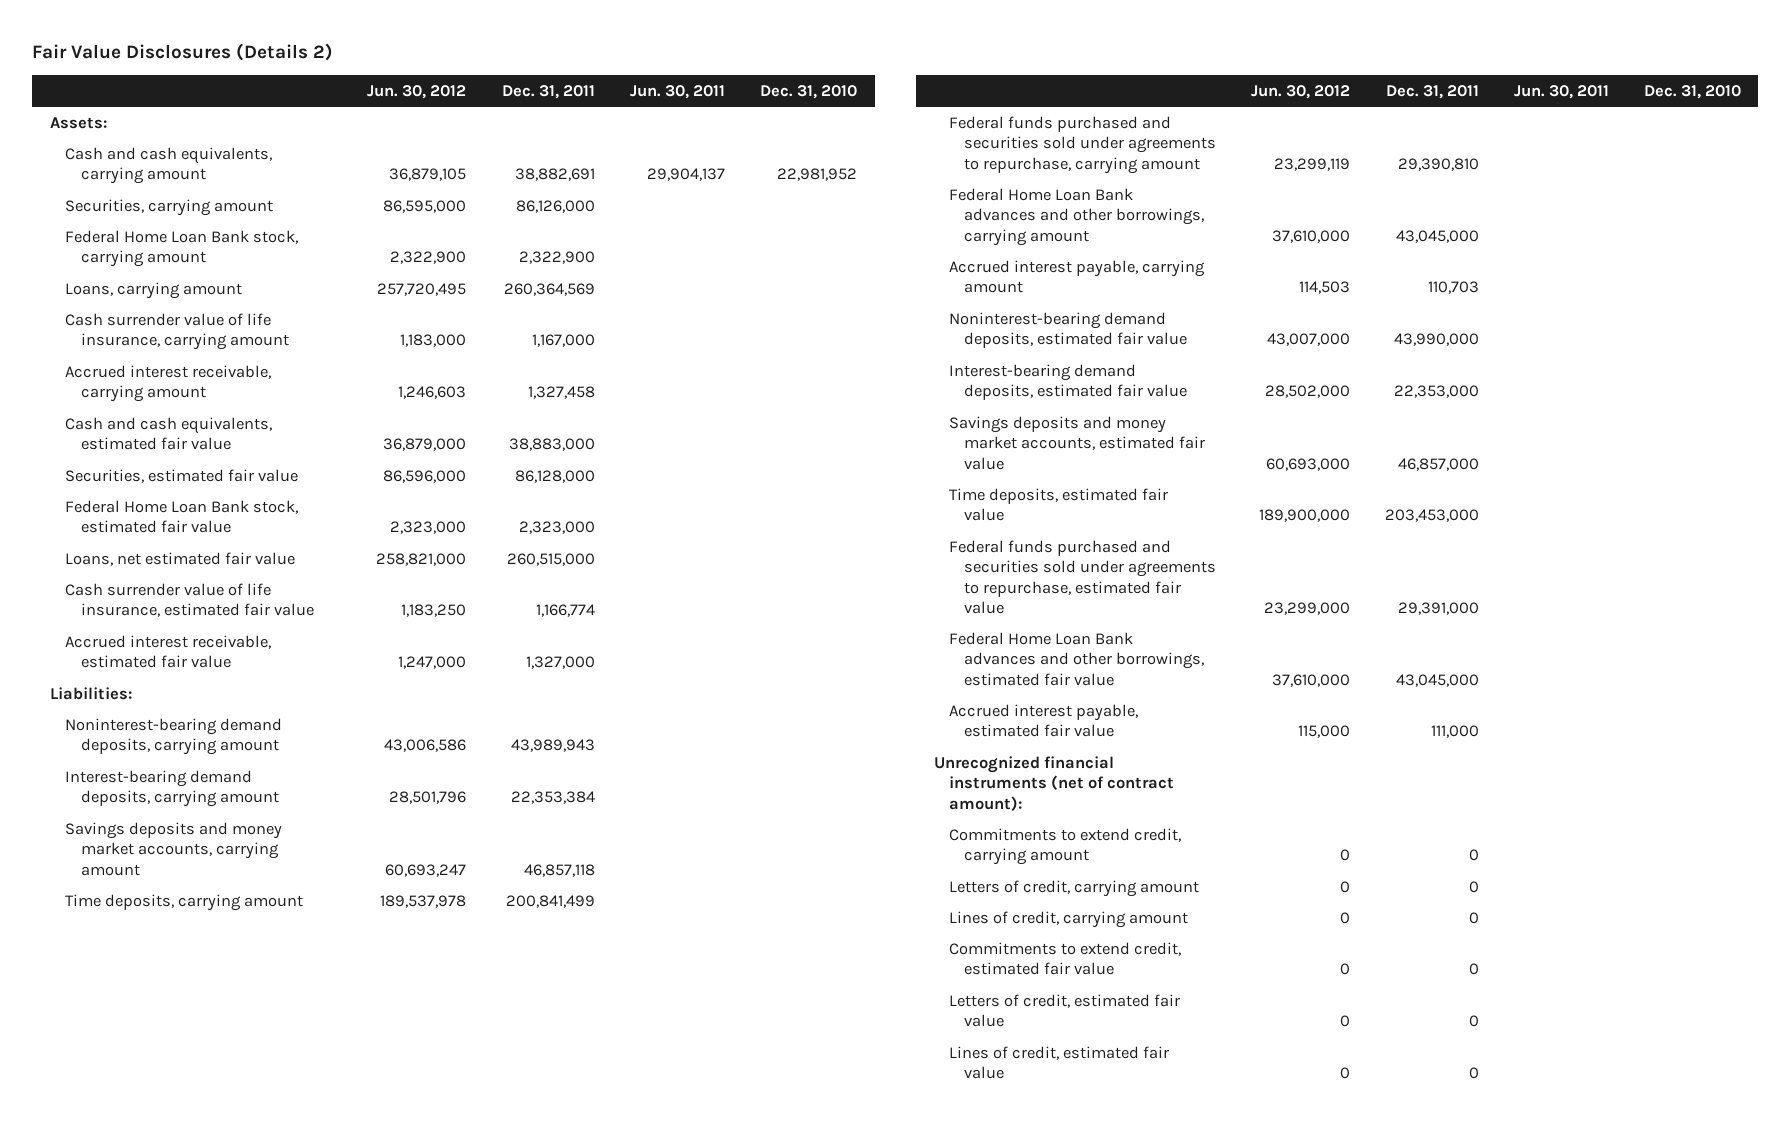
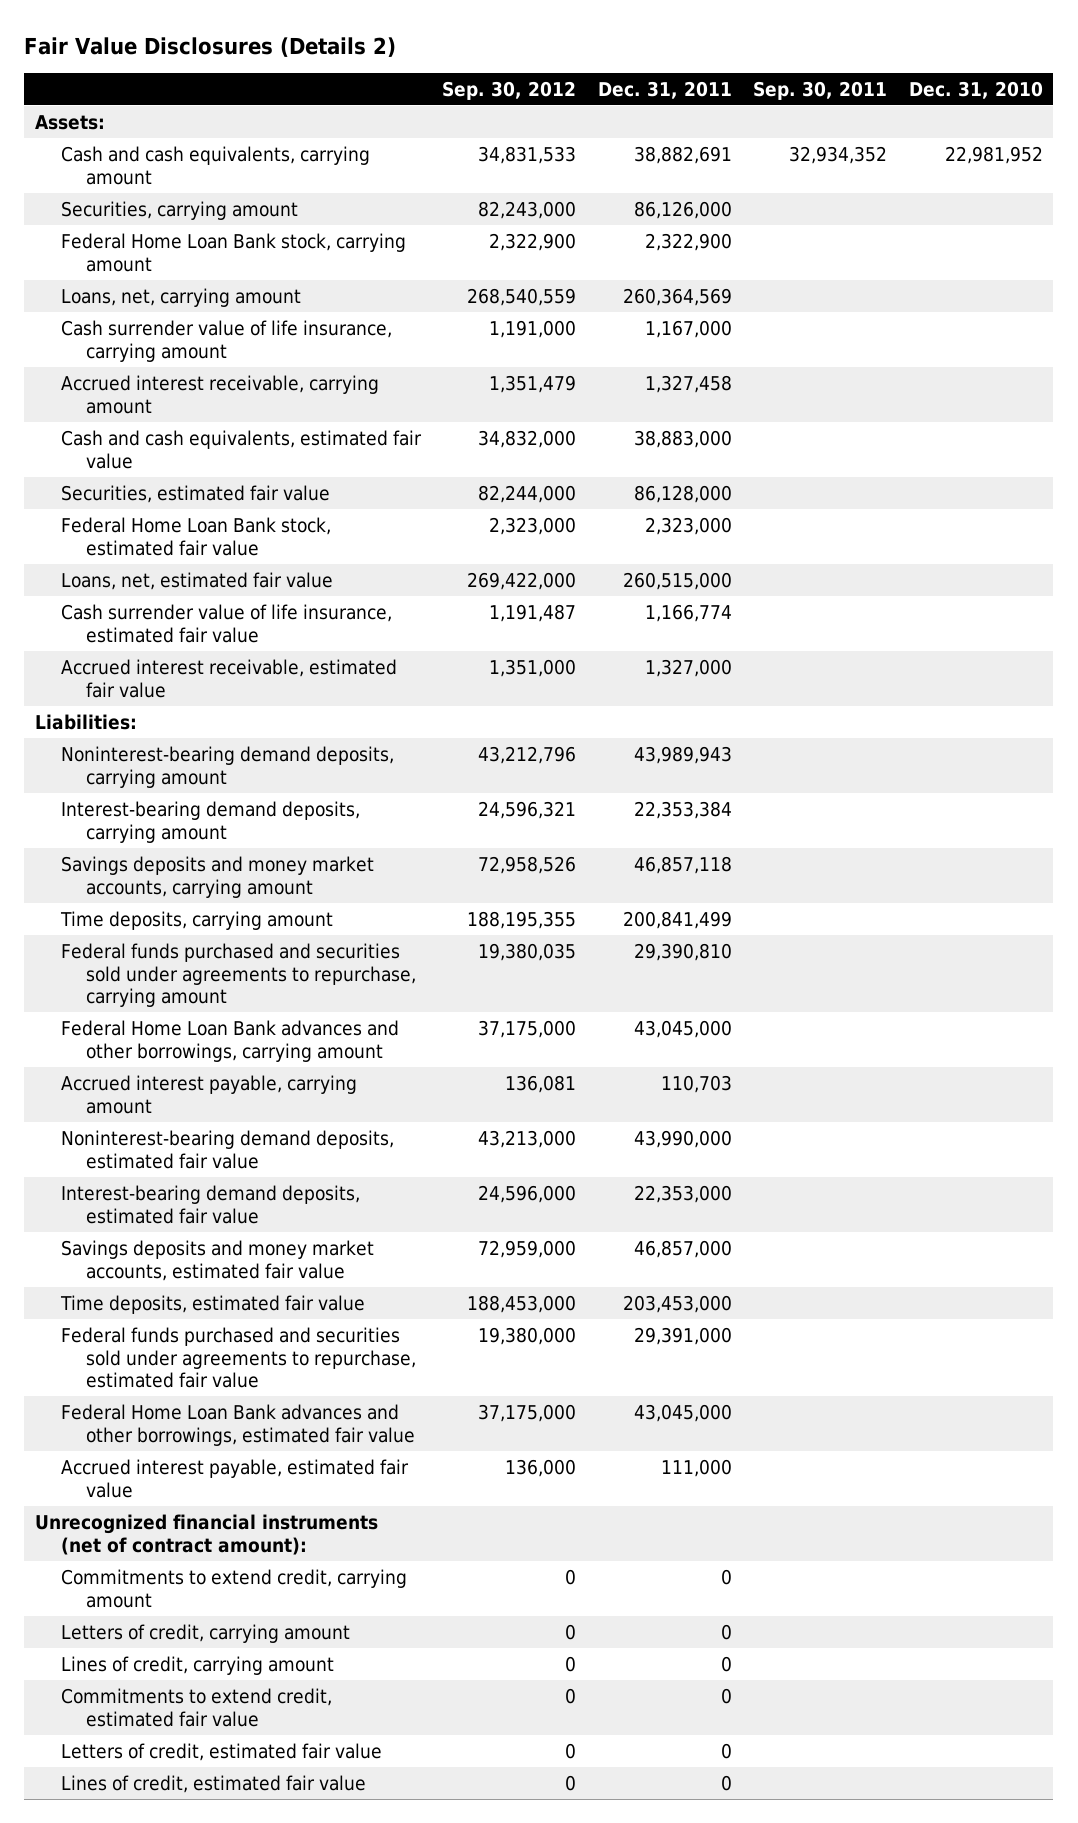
[367,84,467,99] Jun. 30, 2012 -> none
[630,84,726,99] Jun. 30, 2011 -> none
none -> [442,80,577,100] Sep. 30, 2012
none -> [753,80,888,100] Sep. 30, 2011
[65,281,243,299] Loans, carrying amount -> [60,287,301,307] Loans, net, carrying amount
[65,551,296,566] Loans, net estimated fair value -> [60,571,333,590] Loans, net, estimated fair value

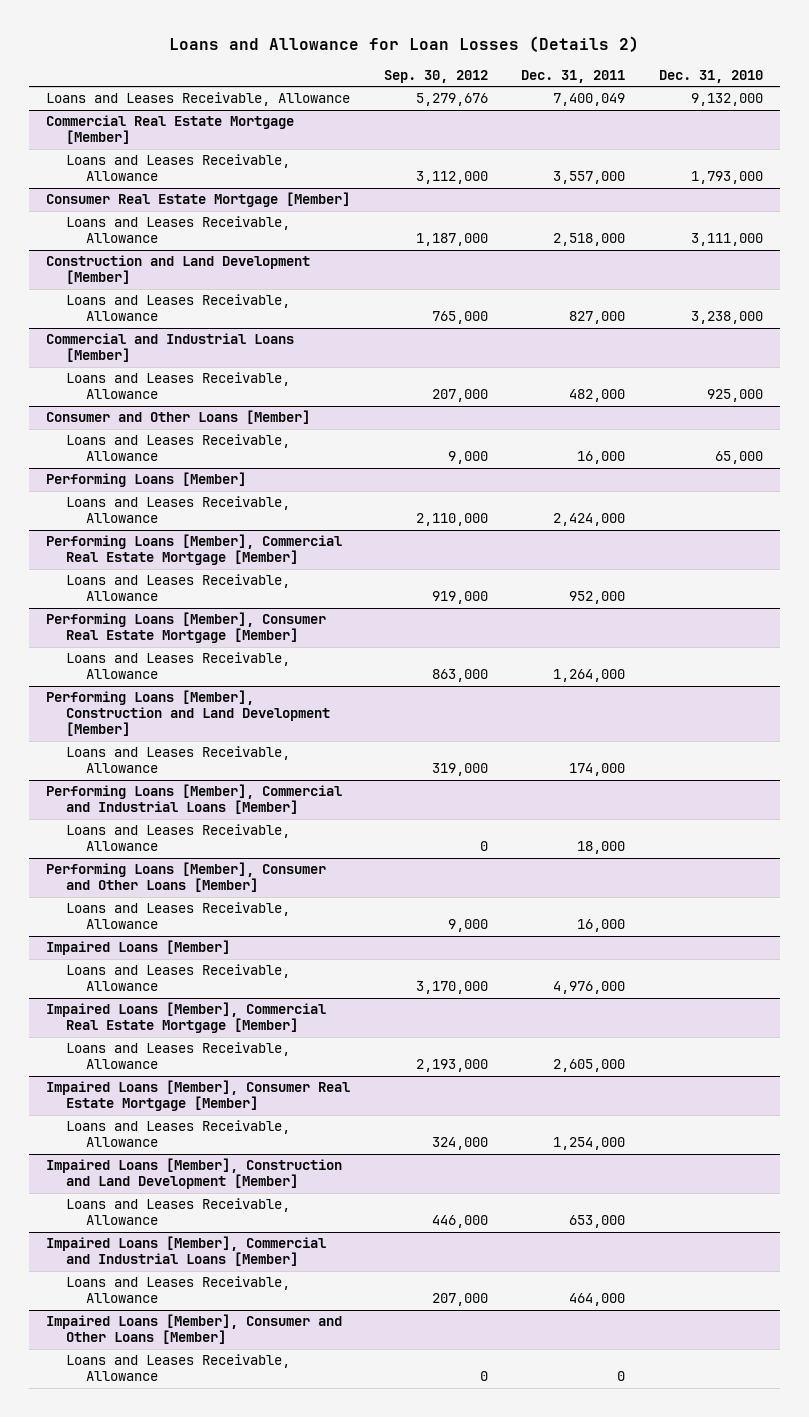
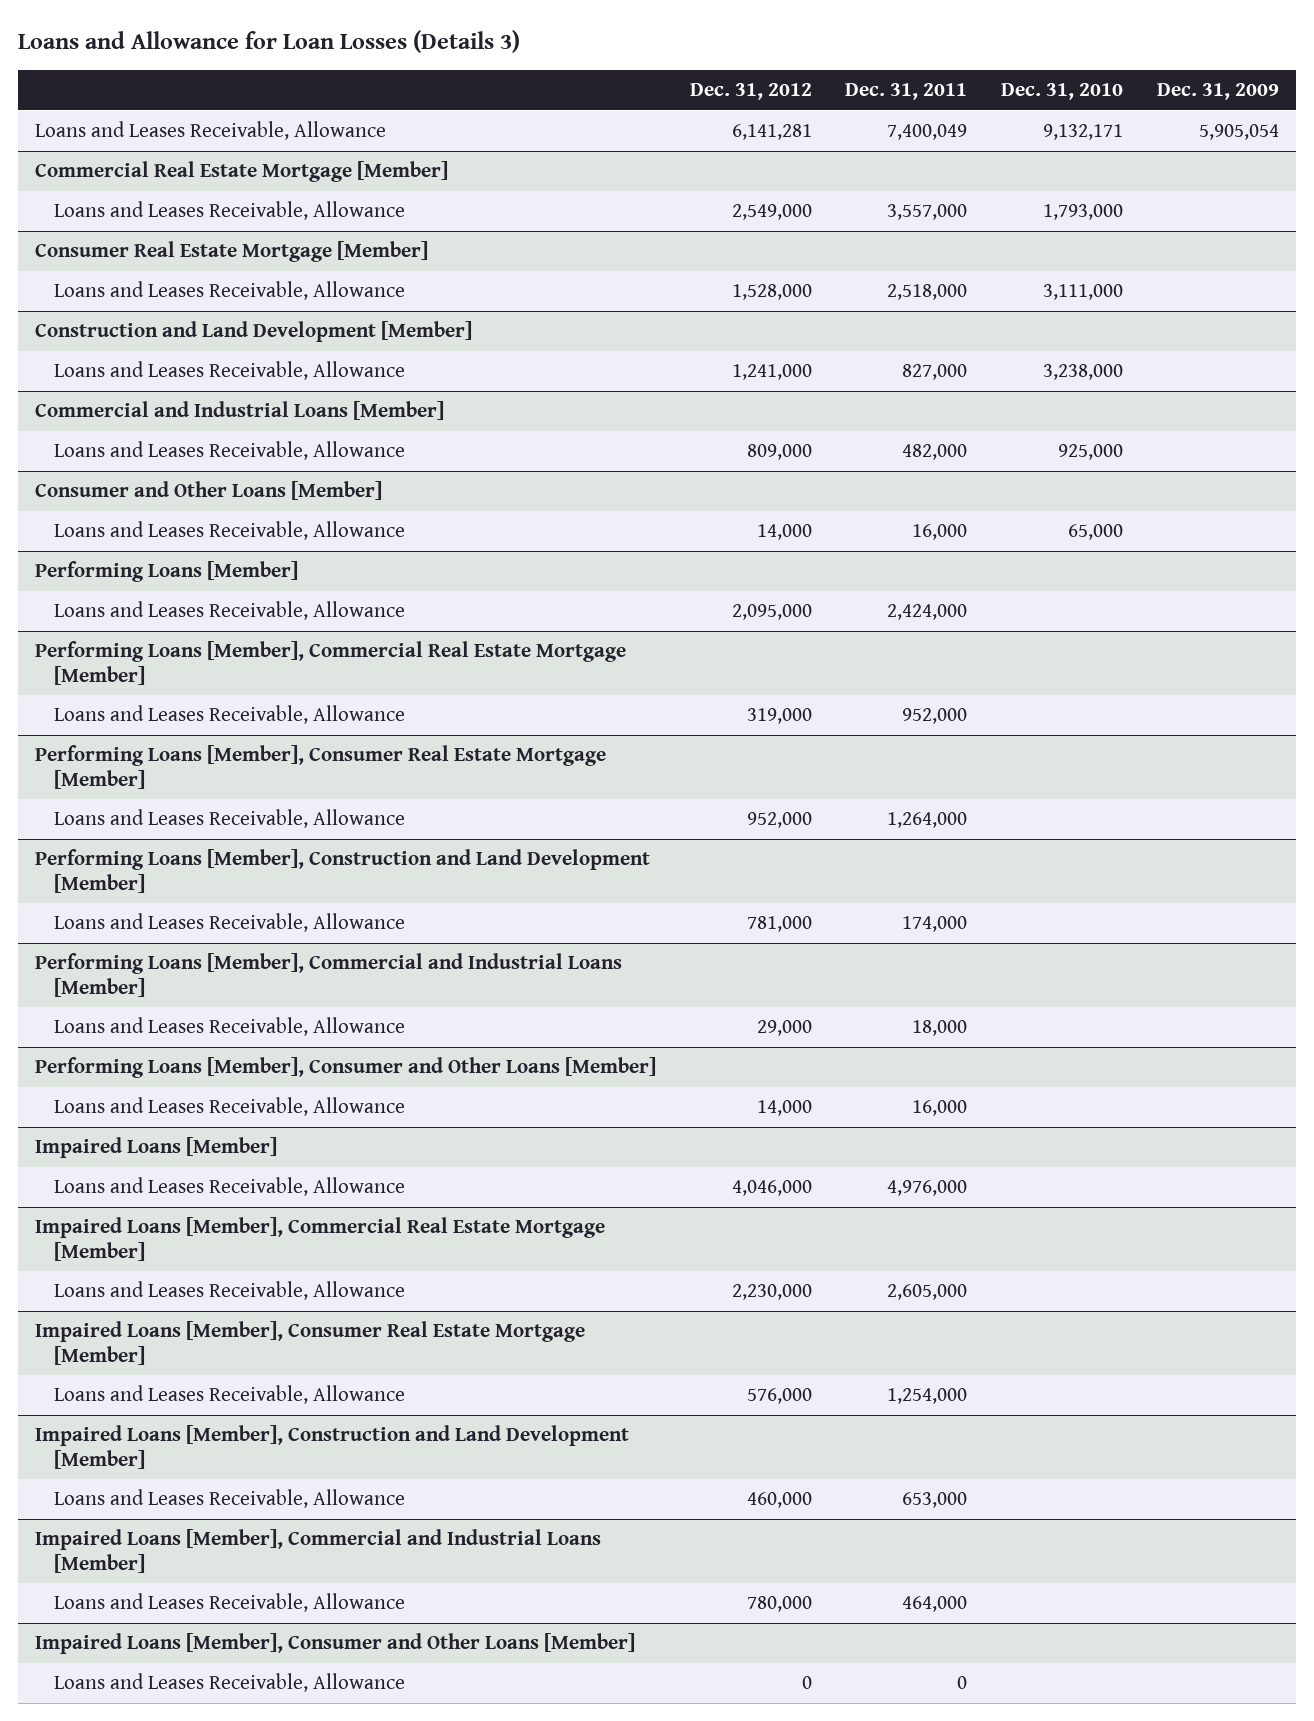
[169,35,640,52] Loans and Allowance for Loan Losses (Details 2) -> [17,30,520,54] Loans and Allowance for Loan Losses (Details 3)
[383,69,488,83] Sep. 30, 2012 -> none
none -> [689,83,812,101] Dec. 31, 2012
none -> [1157,83,1280,101] Dec. 31, 2009
[691,93,764,107] 9,132,000 -> [1043,124,1124,141] 9,132,171

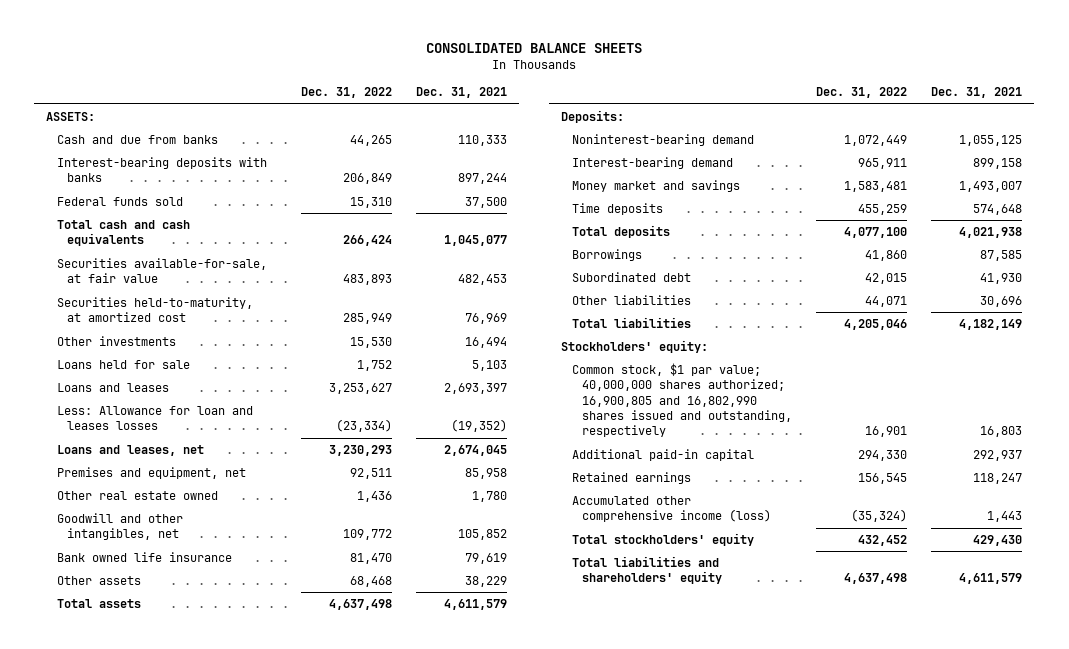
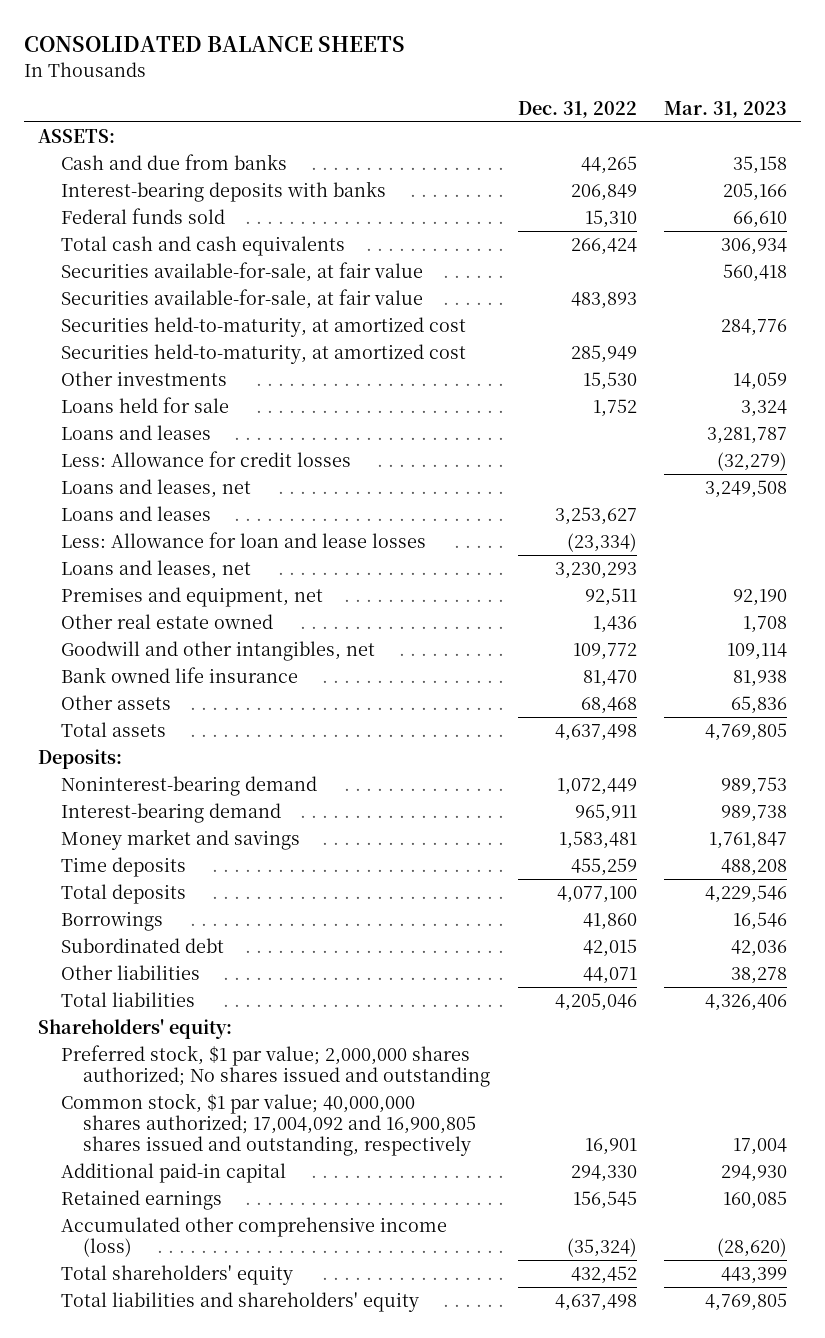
[416,87,508,99] Dec. 31, 2021 -> none
none -> [664,101,788,119] Mar. 31, 2023
none -> [60,262,423,283] Securities available-for-sale, at fair value
none -> [60,317,466,338] Securities held-to-maturity, at amortized cost
none -> [60,425,211,441] Loans and leases
none -> [60,451,351,468] Less: Allowance for credit losses
none -> [60,479,251,499] Loans and leases, net
[56,405,253,431] Less: Allowance for loan and leases losses -> [60,532,426,549] Less: Allowance for loan and lease losses
[561,339,709,353] Stockholders' equity: -> [37,1019,232,1040] Shareholders' equity:
none -> [60,1045,491,1088] Preferred stock, $1 par value; 2,000,000 shares authorized; No shares issued and outstanding
[571,362,792,438] Common stock, $1 par value; 40,000,000 shares authorized; 16,900,805 and 16,802,990 shares issued and outstanding, respectively -> [60,1093,477,1157] Common stock, $1 par value; 40,000,000 shares authorized; 17,004,092 and 16,900,805 shares issued and outstanding, respectively
[571,532,754,546] Total stockholders' equity -> [60,1265,293,1286] Total shareholders' equity

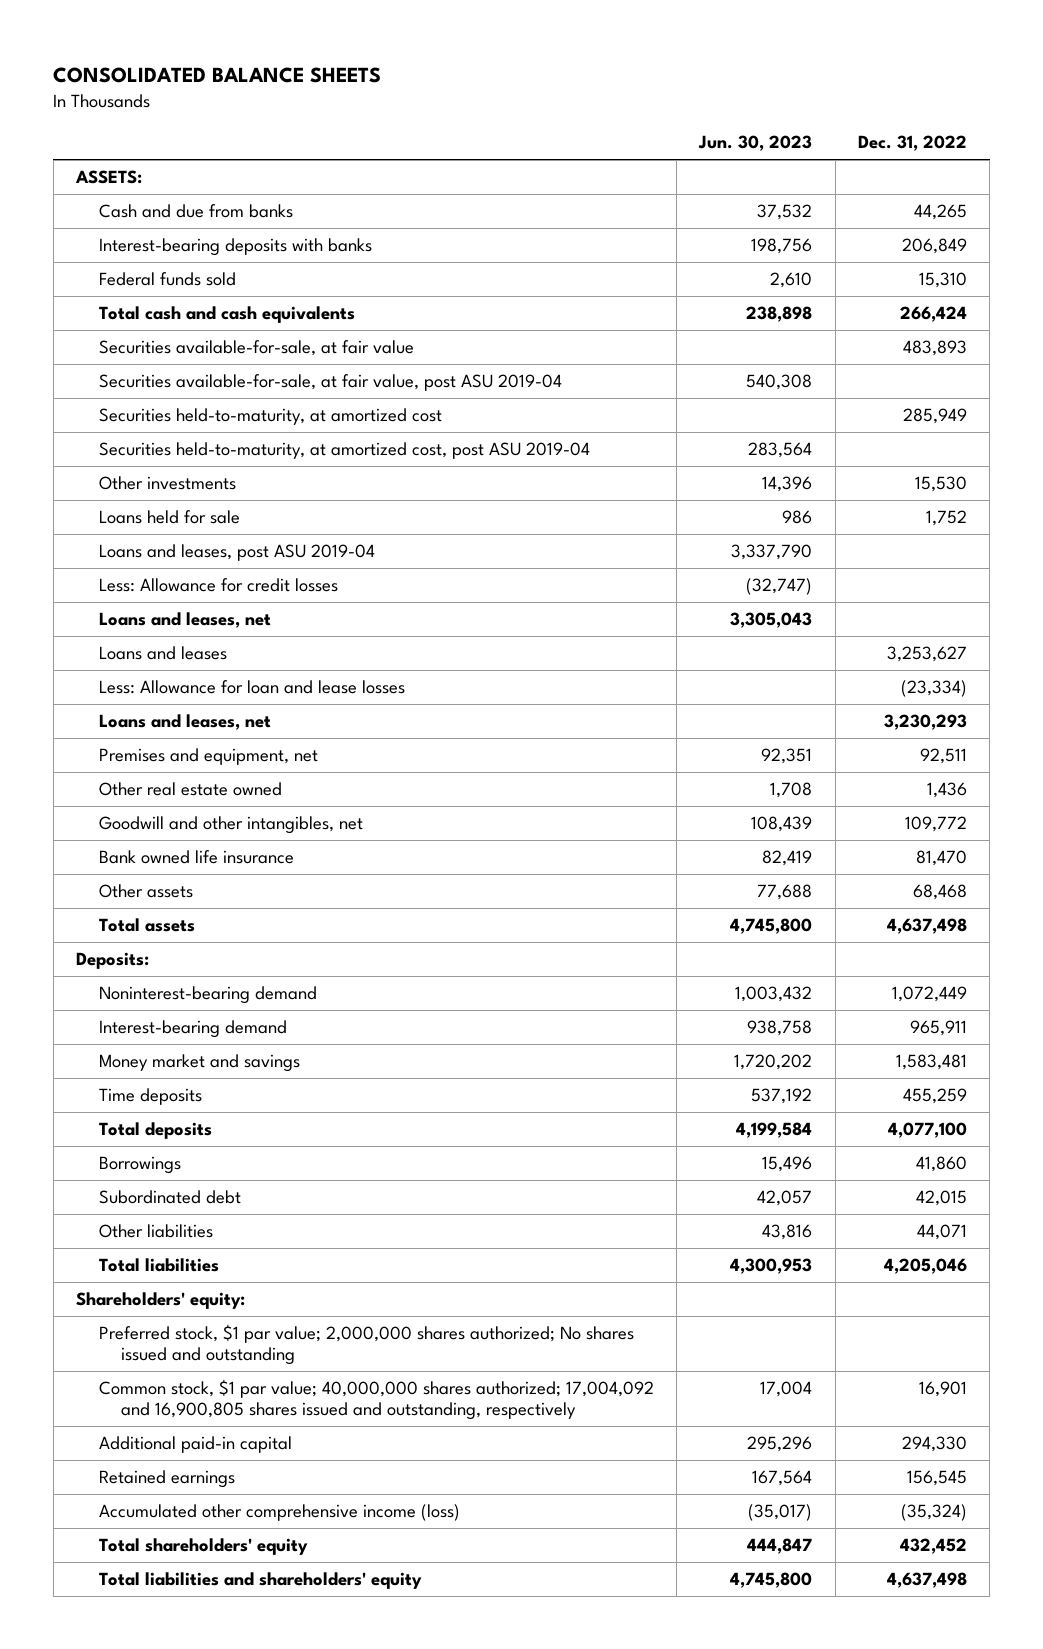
[664,101,788,119] Mar. 31, 2023 -> none
none -> [698,135,813,152] Jun. 30, 2023
[60,262,423,283] Securities available-for-sale, at fair value -> none
[60,317,466,338] Securities held-to-maturity, at amortized cost -> none
none -> [98,373,562,391] Securities available-for-sale, at fair value, post ASU 2019-04
none -> [98,441,590,459] Securities held-to-maturity, at amortized cost, post ASU 2019-04
[60,425,211,441] Loans and leases -> [98,543,375,561] Loans and leases, post ASU 2019-04

